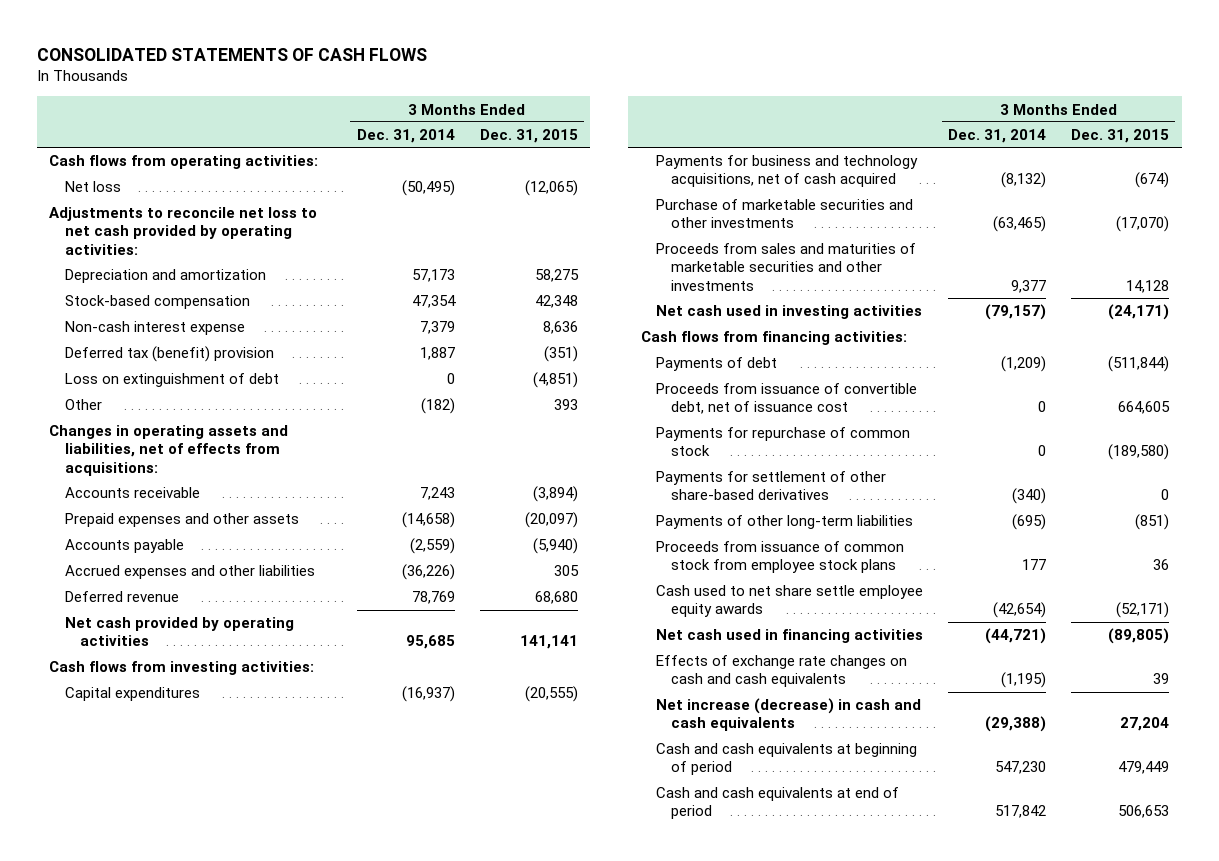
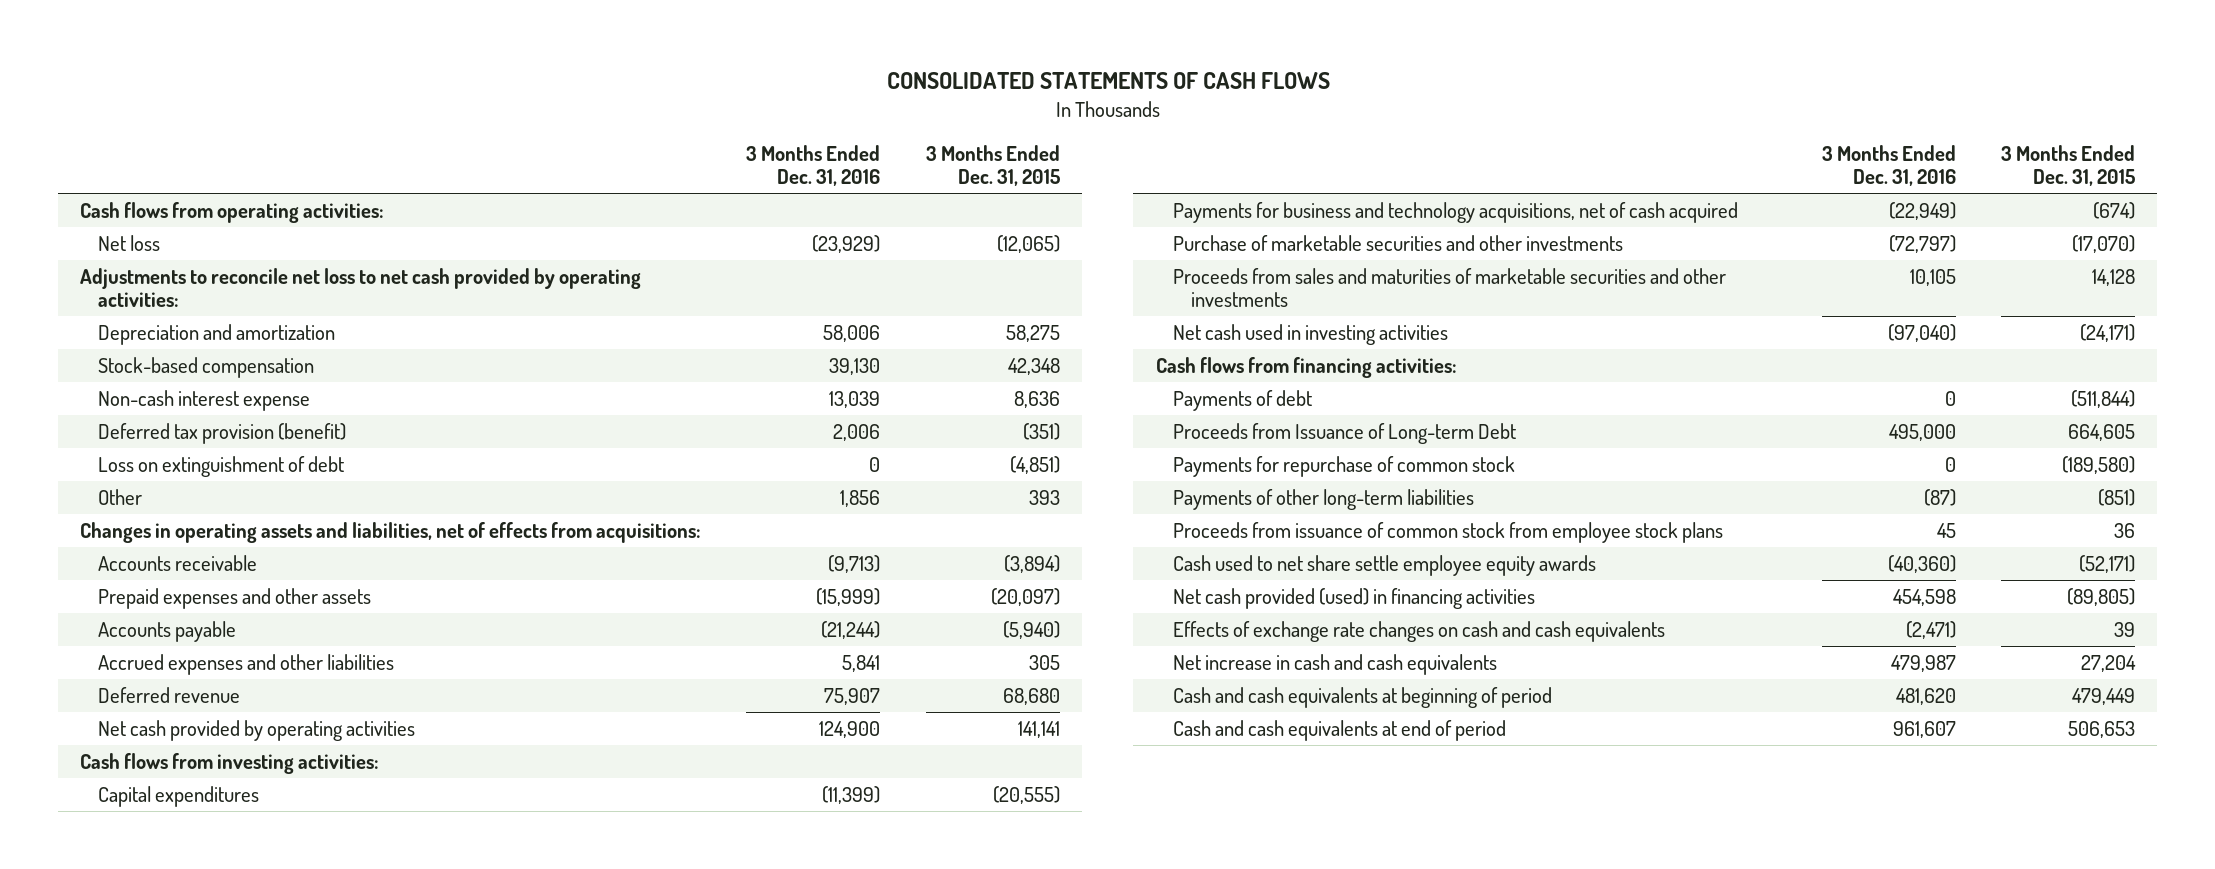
[356,129,455,144] Dec. 31, 2014 -> none
none -> [746,144,881,187] 3 Months Ended Dec. 31, 2016
[64,346,274,363] Deferred tax (benefit) provision -> [98,422,347,444] Deferred tax provision (benefit)
[656,383,918,415] Proceeds from issuance of convertible debt, net of issuance cost -> [1173,422,1517,444] Proceeds from Issuance of Long-term Debt
[656,471,887,501] Payments for settlement of other share-based derivatives -> none
[656,629,924,644] Net cash used in financing activities -> [1173,587,1536,609] Net cash provided (used) in financing activities
[656,698,922,732] Net increase (decrease) in cash and cash equivalents -> [1173,653,1498,675] Net increase in cash and cash equivalents

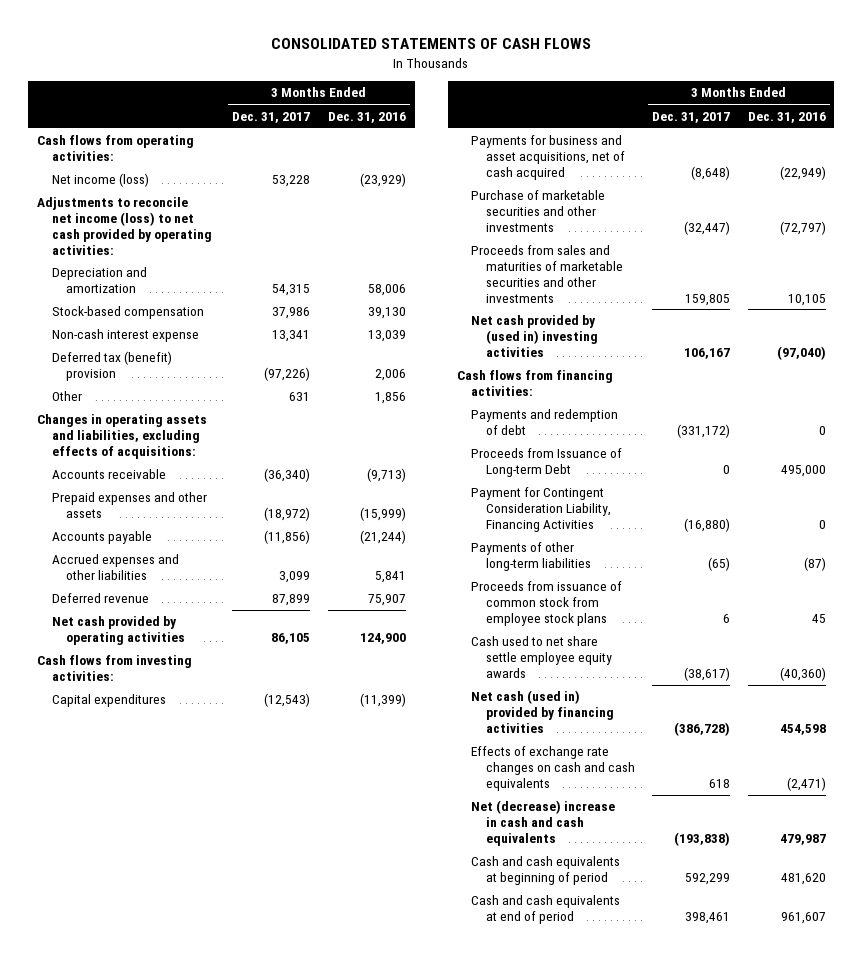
[925,144,1060,187] 3 Months Ended Dec. 31, 2015 -> none
none -> [232,111,311,123] Dec. 31, 2017
[98,234,161,251] Net loss -> [51,173,149,188] Net income (loss)
[80,267,642,308] Adjustments to reconcile net loss to net cash provided by operating activities: -> [37,197,212,255] Adjustments to reconcile net income (loss) to net cash provided by operating activities:
[98,455,345,477] Loss on extinguishment of debt -> none
[98,422,347,444] Deferred tax provision (benefit) -> [51,351,172,382] Deferred tax (benefit) provision
[80,521,702,543] Changes in operating assets and liabilities, net of effects from acquisitions: -> [37,414,208,459] Changes in operating assets and liabilities, excluding effects of acquisitions:
[1173,201,1739,223] Payments for business and technology acquisitions, net of cash acquired -> [471,135,625,180] Payments for business and asset acquisitions, net of cash acquired
[1173,323,1449,345] Net cash used in investing activities -> [471,315,598,357] Net cash provided by (used in) investing activities
[1173,389,1313,411] Payments of debt -> [471,409,619,436] Payments and redemption of debt
[1173,455,1516,477] Payments for repurchase of common stock -> none
none -> [471,487,611,532] Payment for Contingent Consideration Liability, Financing Activities
[1173,587,1536,609] Net cash provided (used) in financing activities -> [471,690,614,733] Net cash (used in) provided by financing activities
[1173,653,1498,675] Net increase in cash and cash equivalents -> [471,800,616,846] Net (decrease) increase in cash and cash equivalents

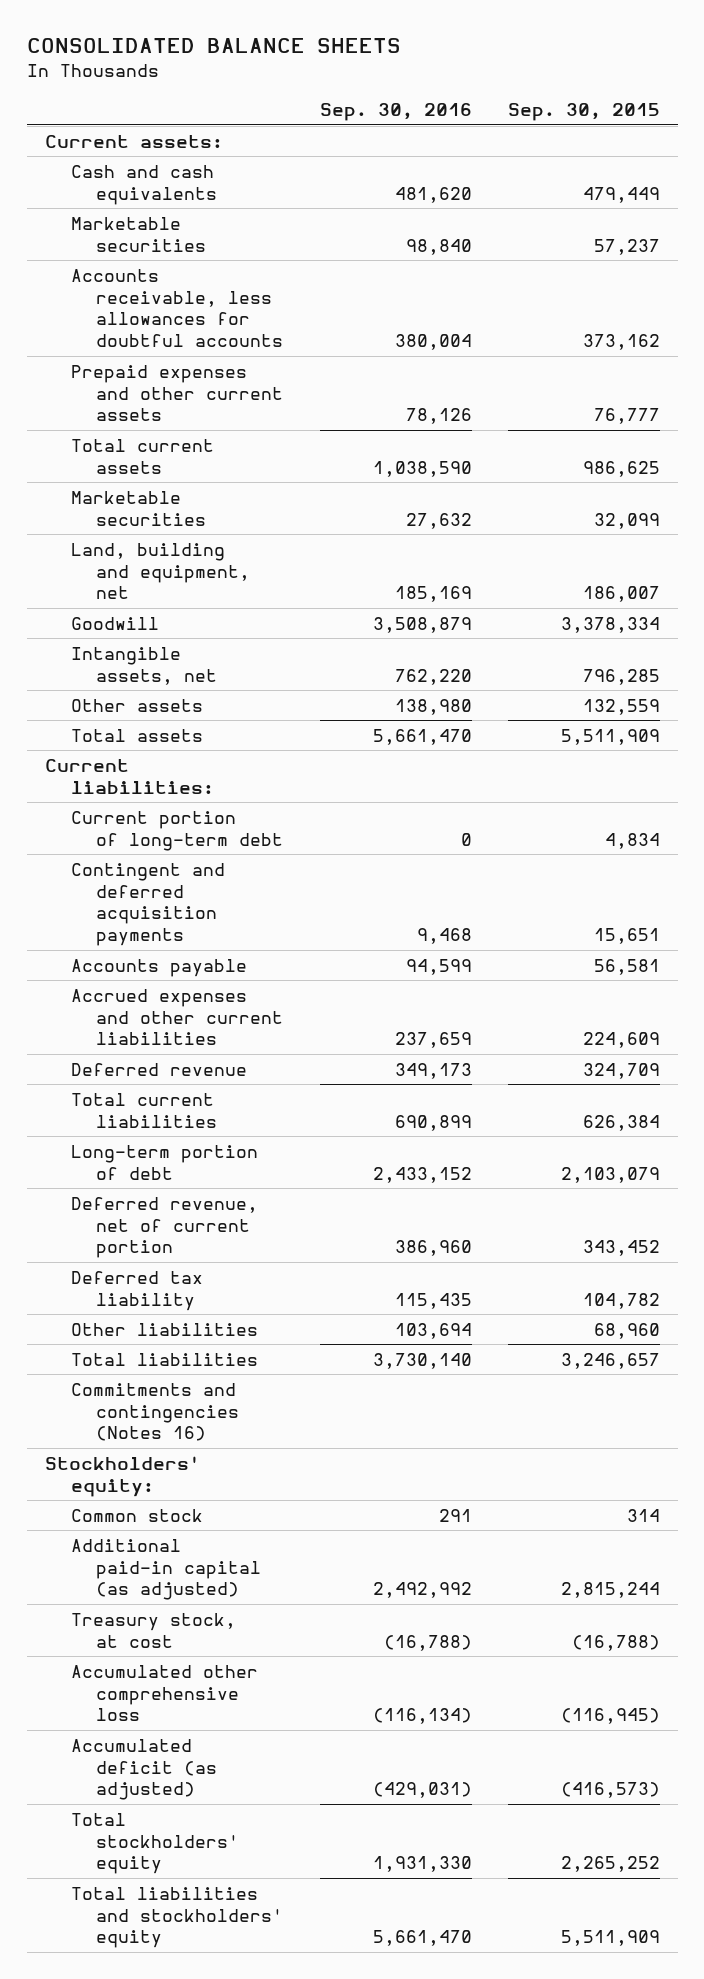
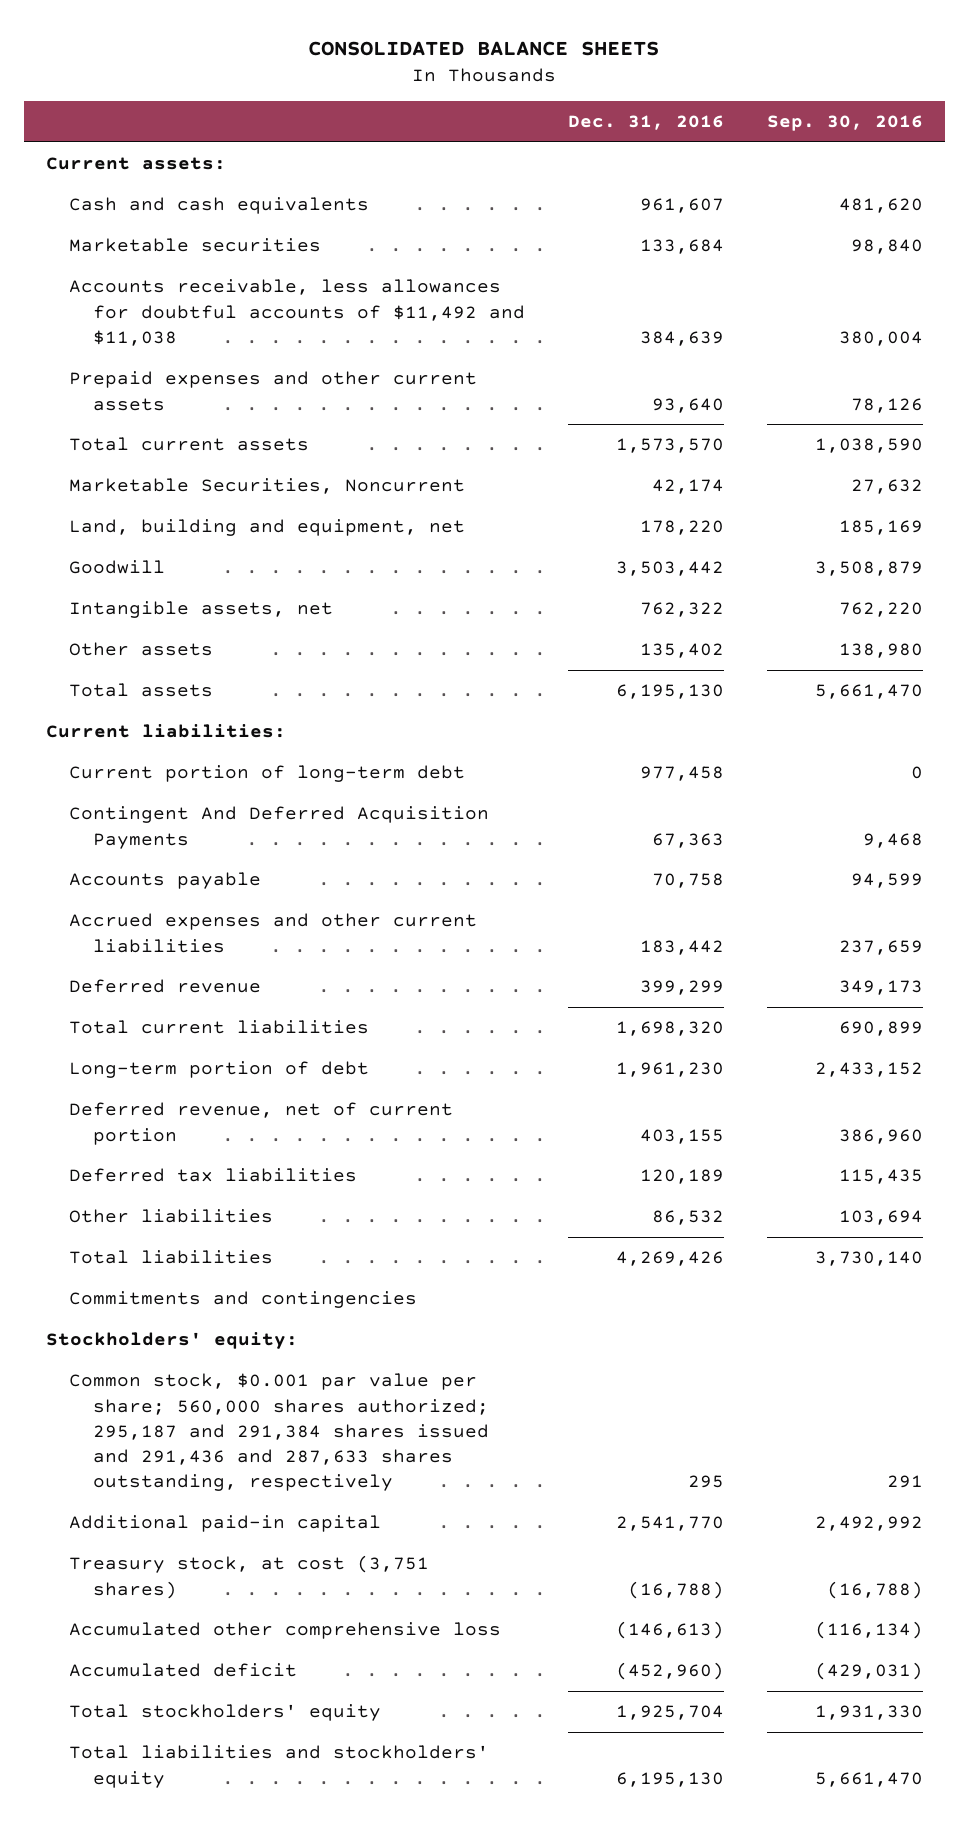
[507,102,660,121] Sep. 30, 2015 -> none
none -> [567,115,724,131] Dec. 31, 2016
[70,268,284,348] Accounts receivable, less allowances for doubtful accounts -> [69,279,525,346] Accounts receivable, less allowances for doubtful accounts of $11,492 and $11,038
[70,490,207,526] Marketable securities -> [69,478,466,495] Marketable Securities, Noncurrent
[70,862,225,947] Contingent and deferred acquisition payments -> [69,806,490,849] Contingent And Deferred Acquisition Payments
[70,1270,203,1311] Deferred tax liability -> [69,1168,358,1183] Deferred tax liabilities
[70,1382,240,1442] Commitments and contingencies (Notes 16) -> [69,1291,418,1309] Commitments and contingencies
[70,1508,203,1522] Common stock -> [69,1373,489,1492] Common stock, $0.001 par value per share; 560,000 shares authorized; 295,187 and 291,384 shares issued and 291,436 and 287,633 shares outstanding, respectively
[70,1538,262,1601] Additional paid-in capital (as adjusted) -> [69,1515,382,1533] Additional paid-in capital
[70,1612,236,1648] Treasury stock, at cost -> [69,1555,430,1599] Treasury stock, at cost (3,751 shares)
[70,1738,218,1801] Accumulated deficit (as adjusted) -> [69,1663,298,1678] Accumulated deficit

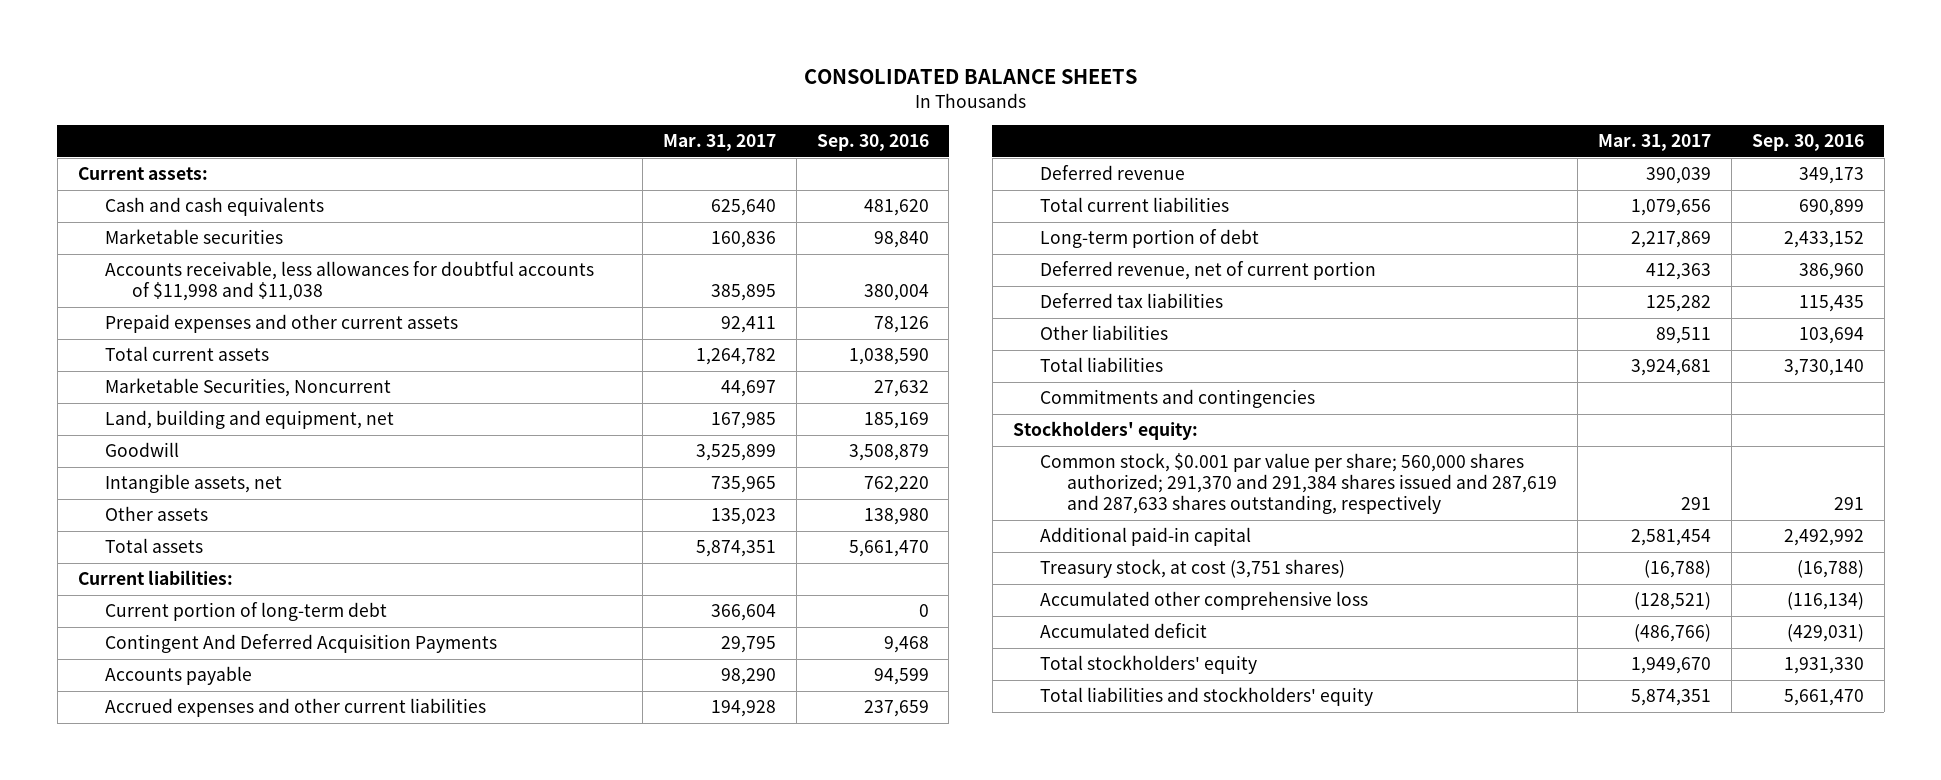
[567,115,724,131] Dec. 31, 2016 -> none
none -> [662,134,776,152] Mar. 31, 2017
[69,279,525,346] Accounts receivable, less allowances for doubtful accounts of $11,492 and $11,038 -> [104,261,594,302] Accounts receivable, less allowances for doubtful accounts of $11,998 and $11,038
[69,1373,489,1492] Common stock, $0.001 par value per share; 560,000 shares authorized; 295,187 and 291,384 shares issued and 291,436 and 287,633 shares outstanding, respectively -> [1039,453,1557,515] Common stock, $0.001 par value per share; 560,000 shares authorized; 291,370 and 291,384 shares issued and 287,619 and 287,633 shares outstanding, respectively

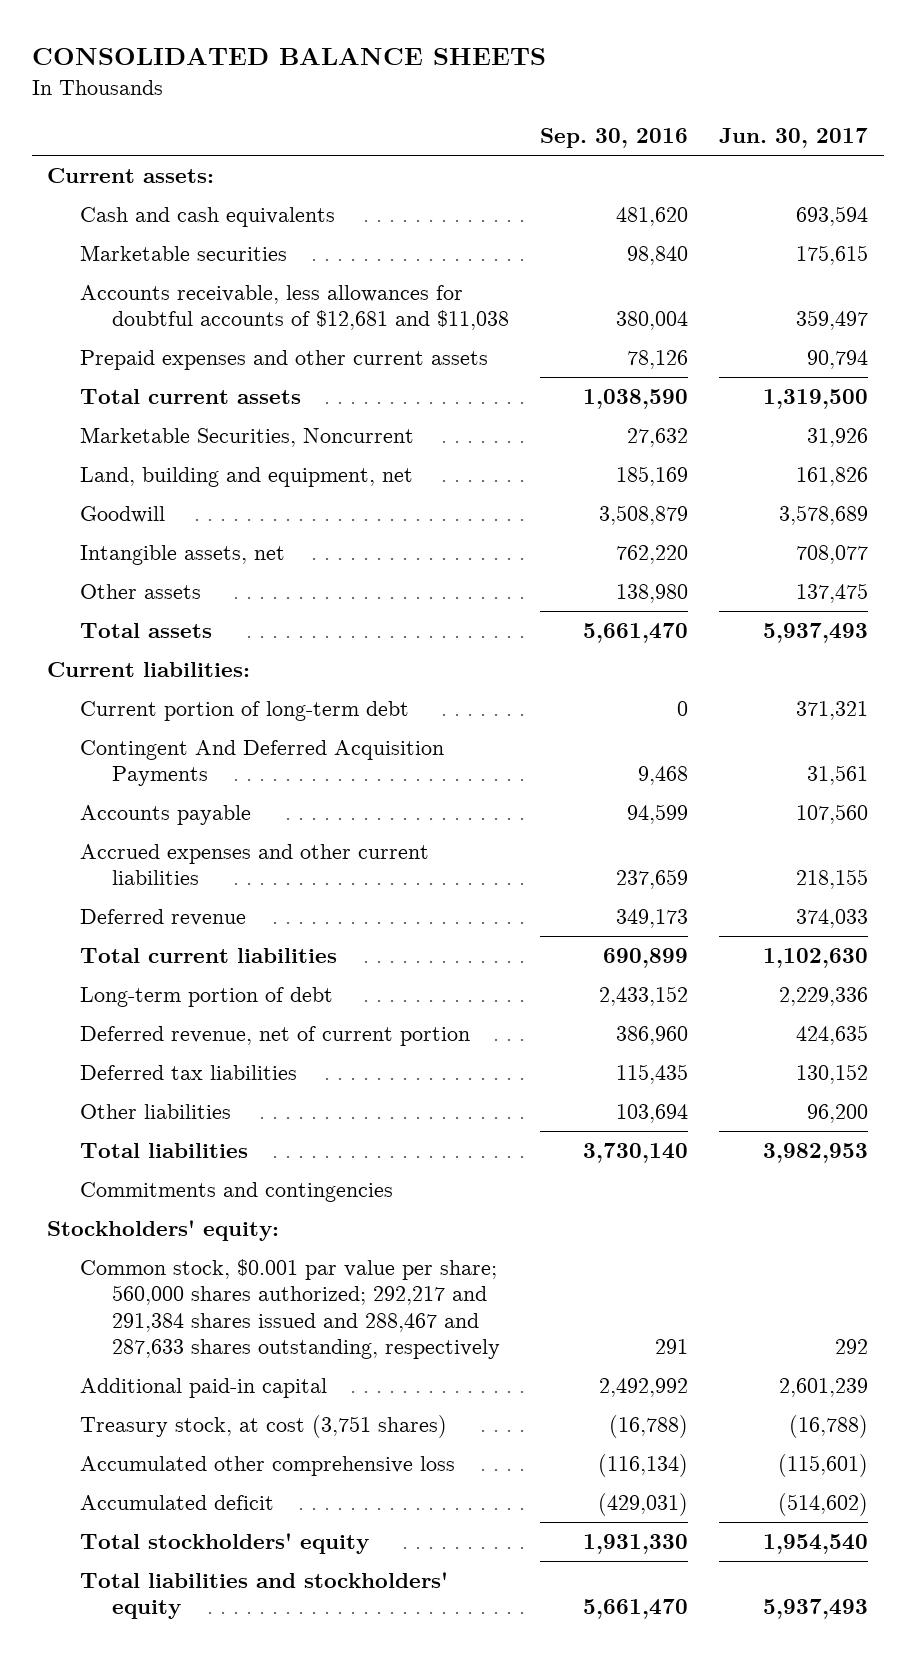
[662,134,776,152] Mar. 31, 2017 -> none
none -> [719,128,869,149] Jun. 30, 2017
[104,261,594,302] Accounts receivable, less allowances for doubtful accounts of $11,998 and $11,038 -> [79,284,510,331] Accounts receivable, less allowances for doubtful accounts of $12,681 and $11,038
[1039,453,1557,515] Common stock, $0.001 par value per share; 560,000 shares authorized; 291,370 and 291,384 shares issued and 287,619 and 287,633 shares outstanding, respectively -> [79,1258,501,1360] Common stock, $0.001 par value per share; 560,000 shares authorized; 292,217 and 291,384 shares issued and 288,467 and 287,633 shares outstanding, respectively

